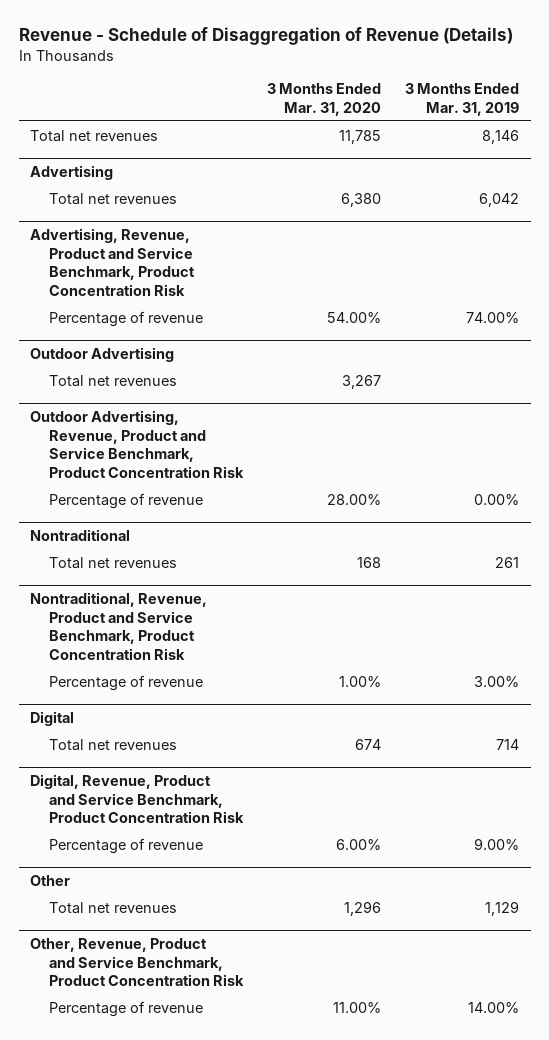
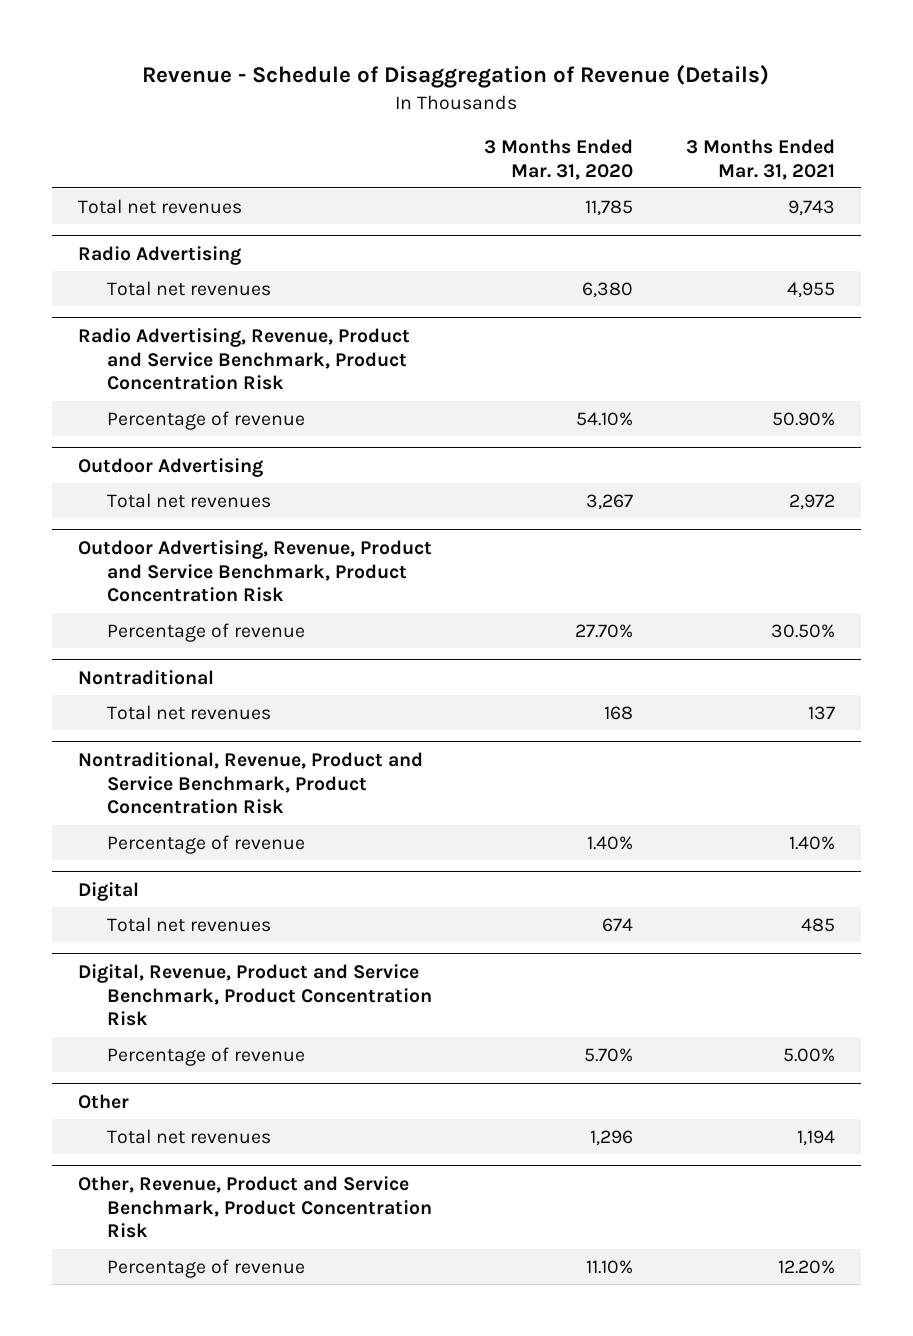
[404,83,519,116] 3 Months Ended Mar. 31, 2019 -> none
none -> [685,138,835,180] 3 Months Ended Mar. 31, 2021
[30,165,114,181] Advertising -> [78,245,242,265] Radio Advertising
[30,228,195,296] Advertising, Revenue, Product and Service Benchmark, Product Concentration Risk -> [78,327,411,391] Radio Advertising, Revenue, Product and Service Benchmark, Product Concentration Risk
[326,311,381,323] 54.00% -> [576,411,634,426] 54.10%
[326,493,381,505] 28.00% -> [575,623,634,638] 27.70%
[338,675,381,687] 1.00% -> [587,835,634,850] 1.40%
[335,838,381,850] 6.00% -> [584,1047,634,1062] 5.70%
[332,1001,381,1013] 11.00% -> [586,1259,634,1274] 11.10%

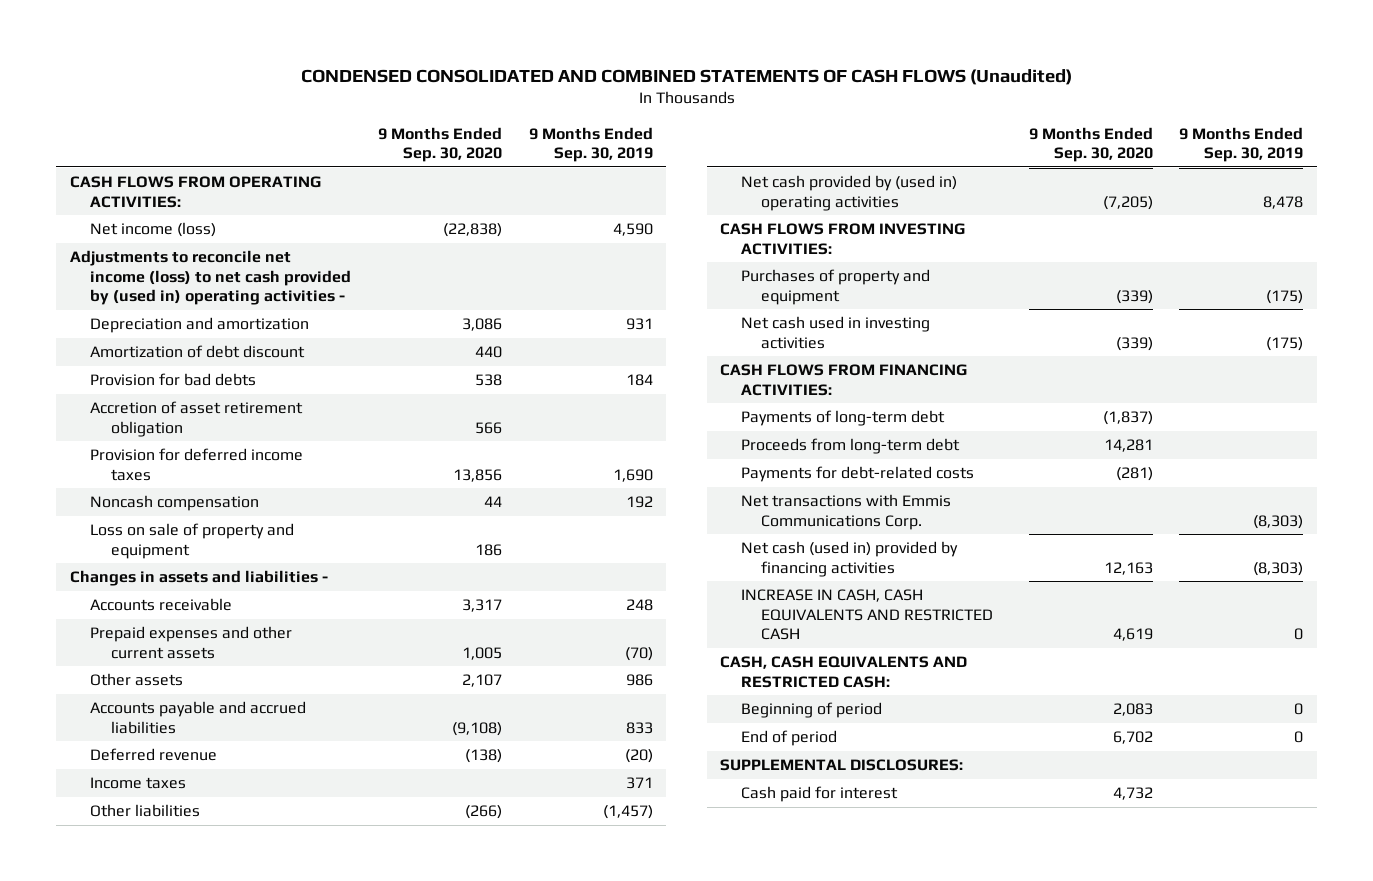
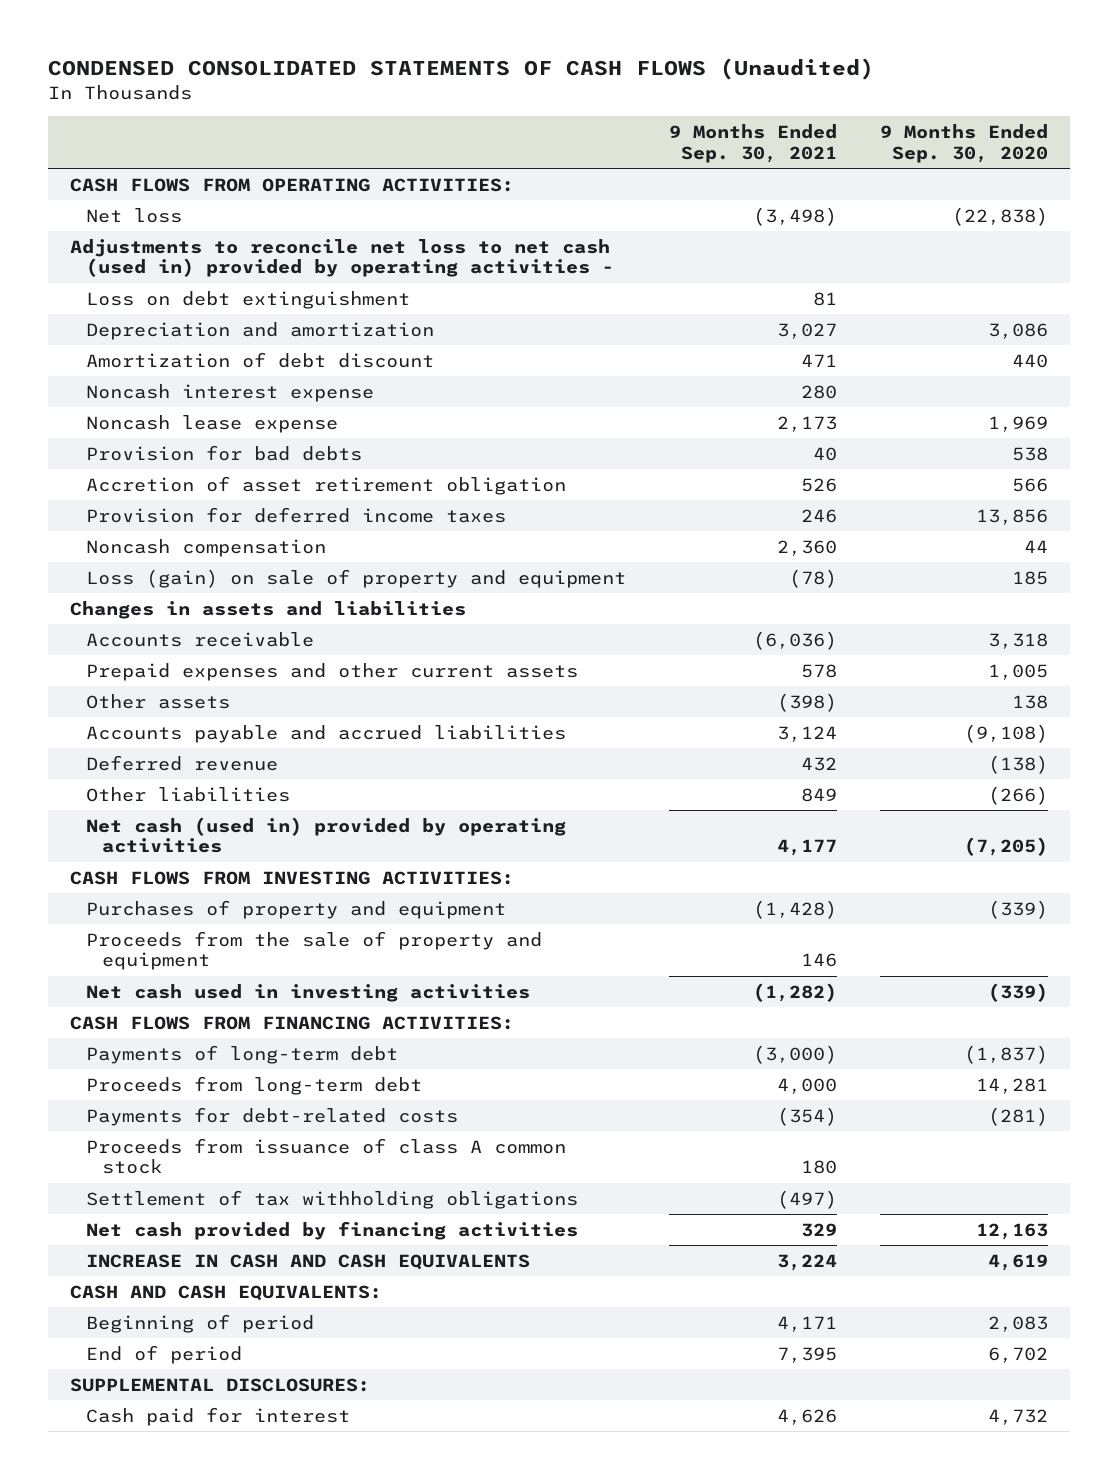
[300,68,1072,85] CONDENSED CONSOLIDATED AND COMBINED STATEMENTS OF CASH FLOWS (Unaudited) -> [48,58,875,81] CONDENSED CONSOLIDATED STATEMENTS OF CASH FLOWS (Unaudited)
[528,126,653,163] 9 Months Ended Sep. 30, 2019 -> none
none -> [669,124,838,163] 9 Months Ended Sep. 30, 2021
[90,222,217,238] Net income (loss) -> [86,207,183,223] Net loss
[69,250,352,305] Adjustments to reconcile net income (loss) to net cash provided by (used in) operating activities - -> [69,238,615,278] Adjustments to reconcile net loss to net cash (used in) provided by operating activities -
none -> [86,290,411,309] Loss on debt extinguishment
none -> [86,383,375,402] Noncash interest expense
none -> [86,414,339,433] Noncash lease expense
[90,523,295,559] Loss on sale of property and equipment -> [86,568,627,588] Loss (gain) on sale of property and equipment
[475,543,503,556] 186 -> [1012,570,1049,585] 185
[69,570,328,587] Changes in assets and liabilities - -> [69,600,466,619] Changes in assets and liabilities
[462,599,503,613] 3,317 -> [988,632,1049,649] 3,318
[462,674,503,688] 2,107 -> [1012,694,1049,709] 138
[90,777,187,790] Income taxes -> none
[740,175,957,211] Net cash provided by (used in) operating activities -> [86,816,567,854] Net cash (used in) provided by operating activities
none -> [86,930,543,971] Proceeds from the sale of property and equipment
[740,494,951,530] Net transactions with Emmis Communications Corp. -> none
none -> [86,1137,567,1175] Proceeds from issuance of class A common stock
none -> [86,1189,579,1209] Settlement of tax withholding obligations
[740,541,958,577] Net cash (used in) provided by financing activities -> [86,1220,579,1240] Net cash provided by financing activities
[740,589,994,640] INCREASE IN CASH, CASH EQUIVALENTS AND RESTRICTED CASH -> [86,1253,531,1270] INCREASE IN CASH AND CASH EQUIVALENTS
[720,656,968,688] CASH, CASH EQUIVALENTS AND RESTRICTED CASH: -> [69,1284,382,1301] CASH AND CASH EQUIVALENTS:

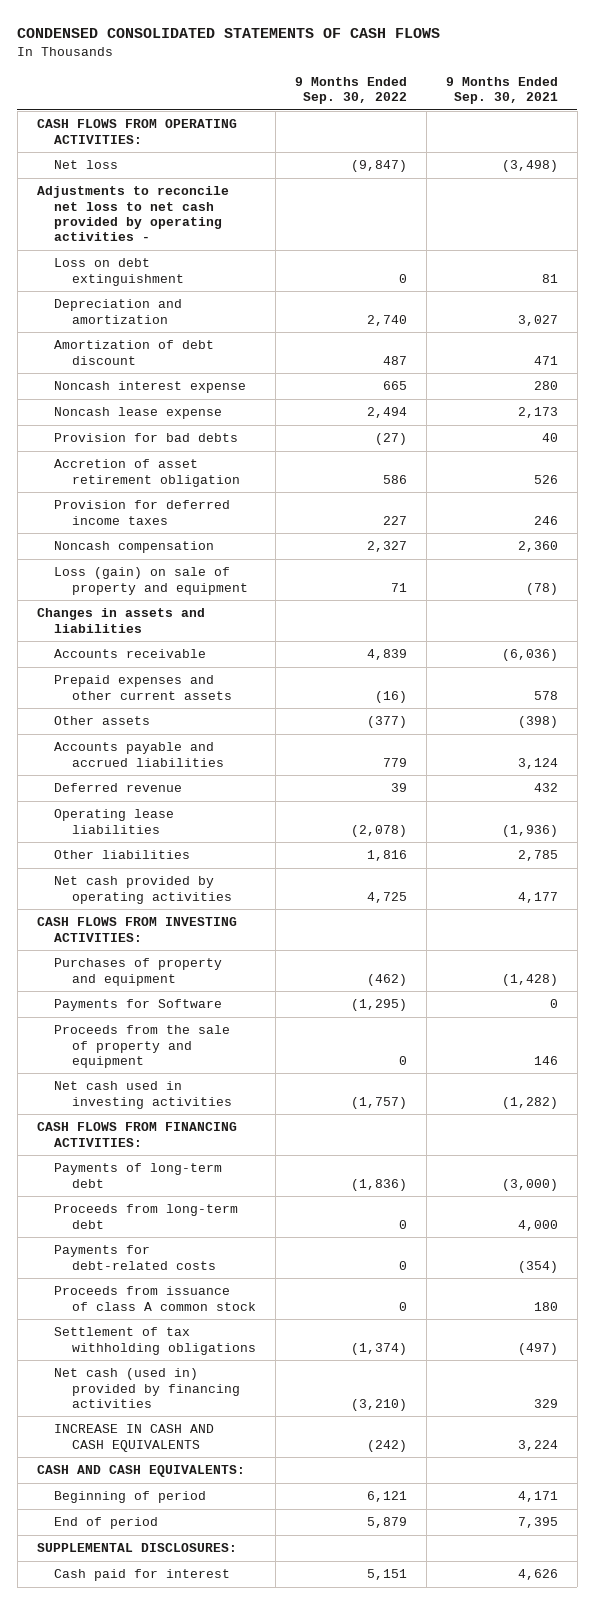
[48,58,875,81] CONDENSED CONSOLIDATED STATEMENTS OF CASH FLOWS (Unaudited) -> [17,27,441,38] CONDENSED CONSOLIDATED STATEMENTS OF CASH FLOWS
[880,124,1049,163] 9 Months Ended Sep. 30, 2020 -> none
none -> [295,76,408,105] 9 Months Ended Sep. 30, 2022
[69,238,615,278] Adjustments to reconcile net loss to net cash (used in) provided by operating activities - -> [36,186,229,242] Adjustments to reconcile net loss to net cash provided by operating activities -
none -> [54,809,175,834] Operating lease liabilities
[801,787,838,802] 849 -> [517,850,558,862] 2,785
[86,816,567,854] Net cash (used in) provided by operating activities -> [54,876,233,904] Net cash provided by operating activities
none -> [54,999,223,1012] Payments for Software
[86,1220,579,1240] Net cash provided by financing activities -> [54,1368,241,1408] Net cash (used in) provided by financing activities

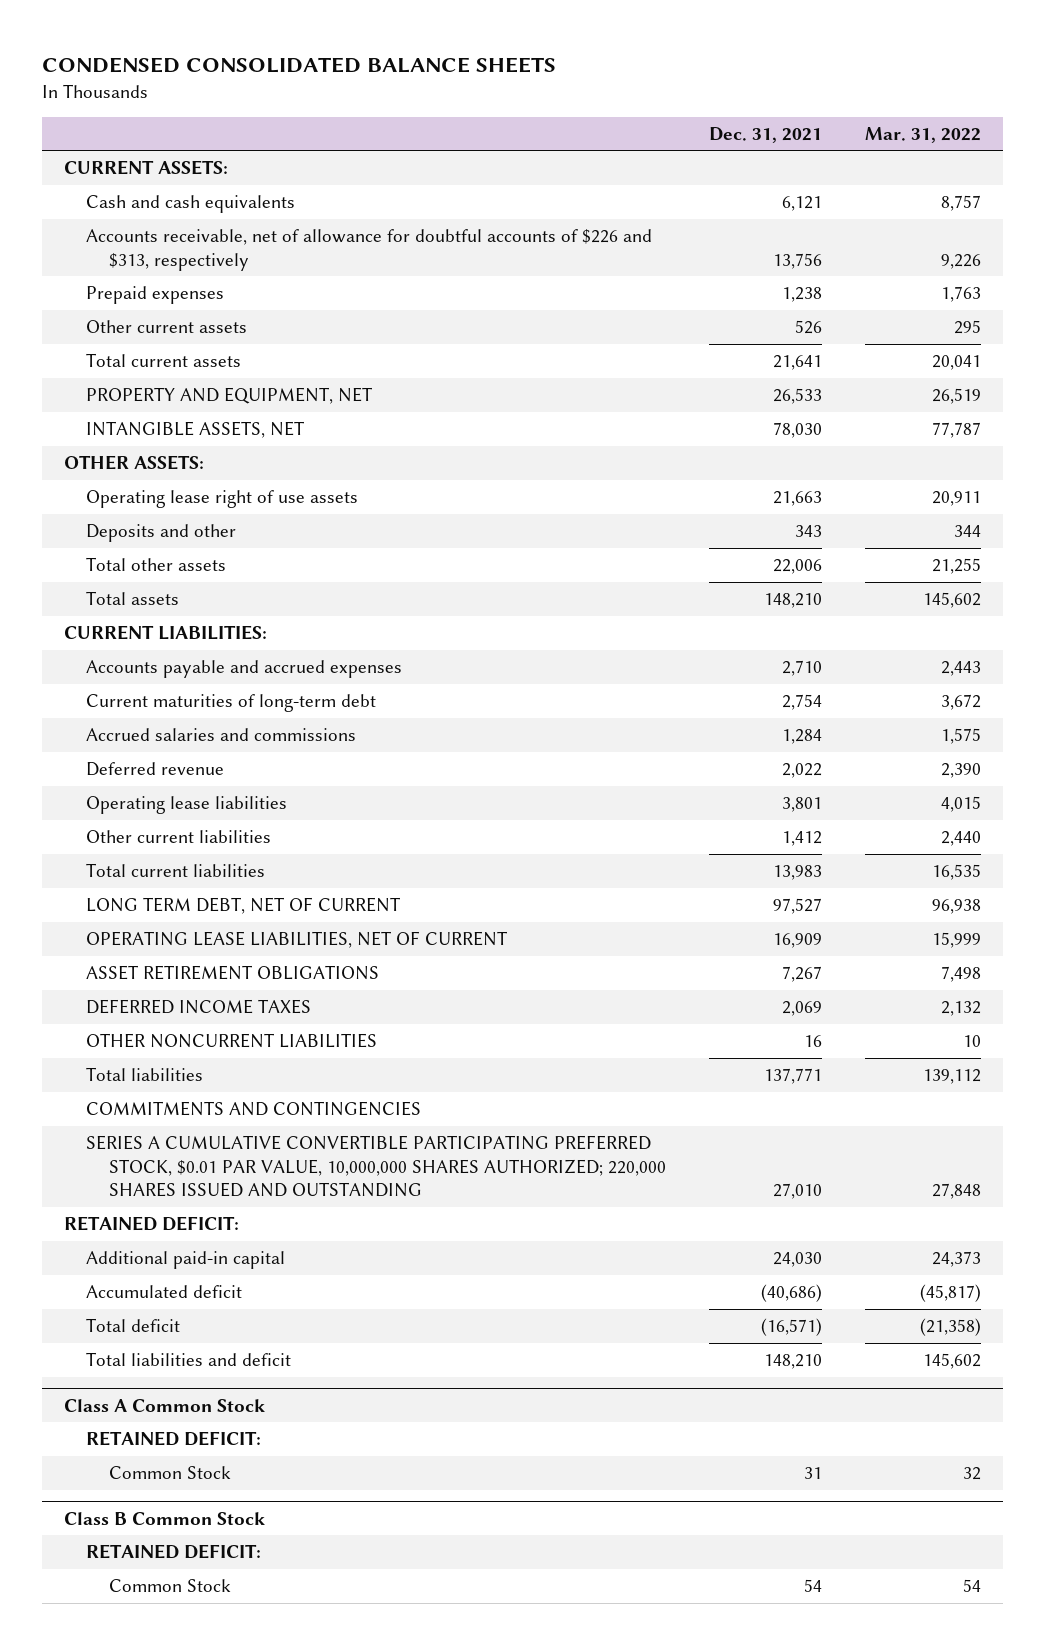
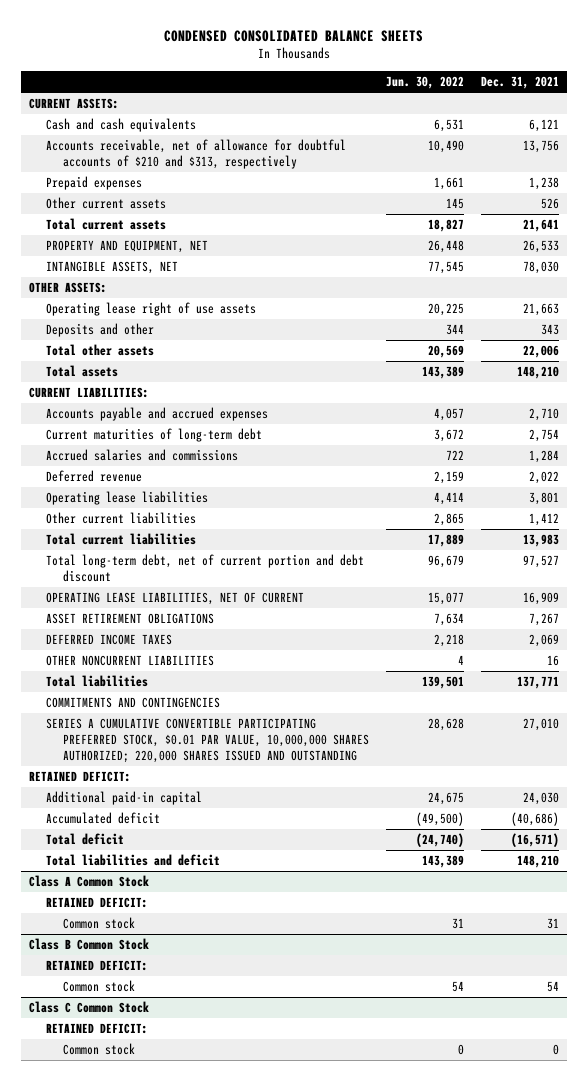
[865,126,982,143] Mar. 31, 2022 -> none
none -> [385,76,464,90] Jun. 30, 2022
[86,229,653,271] Accounts receivable, net of allowance for doubtful accounts of $226 and $313, respectively -> [46,139,347,169] Accounts receivable, net of allowance for doubtful accounts of $210 and $313, respectively
[86,897,401,915] LONG TERM DEBT, NET OF CURRENT -> [46,554,365,582] Total long-term debt, net of current portion and debt discount
[108,1466,231,1480] Common Stock -> [63,917,136,930] Common stock
[108,1579,231,1593] Common Stock -> [63,980,136,993] Common stock
none -> [28,1001,149,1014] Class C Common Stock
none -> [46,1023,149,1035] RETAINED DEFICIT:
none -> [63,1043,136,1056] Common stock

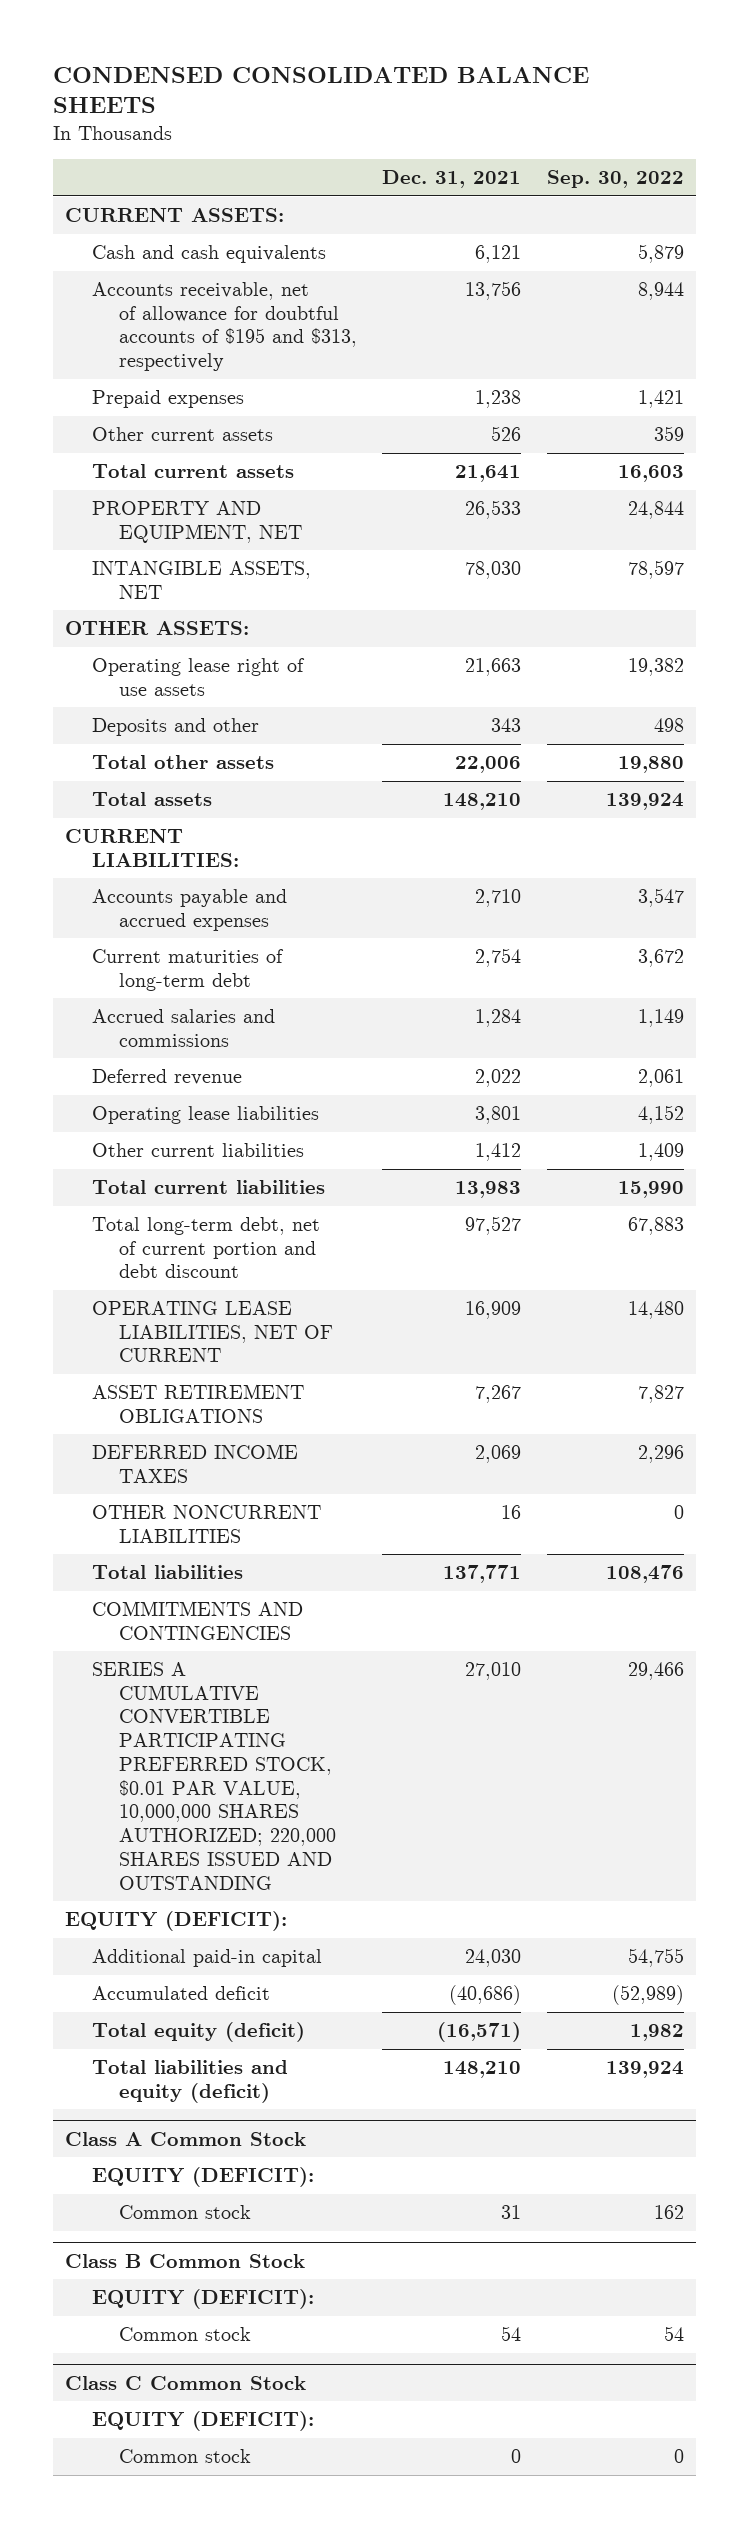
[385,76,464,90] Jun. 30, 2022 -> none
none -> [546,170,684,189] Sep. 30, 2022
[46,139,347,169] Accounts receivable, net of allowance for doubtful accounts of $210 and $313, respectively -> [92,282,358,372] Accounts receivable, net of allowance for doubtful accounts of $195 and $313, respectively
[28,771,131,783] RETAINED DEFICIT: -> [65,1911,288,1932] EQUITY (DEFICIT):
[46,833,125,846] Total deficit -> [92,2022,306,2043] Total equity (deficit)
[46,854,221,867] Total liabilities and deficit -> [92,2060,289,2103] Total liabilities and equity (deficit)
[46,897,149,909] RETAINED DEFICIT: -> [92,2167,315,2188] EQUITY (DEFICIT):
[46,960,149,972] RETAINED DEFICIT: -> [92,2289,315,2310] EQUITY (DEFICIT):
[46,1023,149,1035] RETAINED DEFICIT: -> [92,2411,315,2432] EQUITY (DEFICIT):

